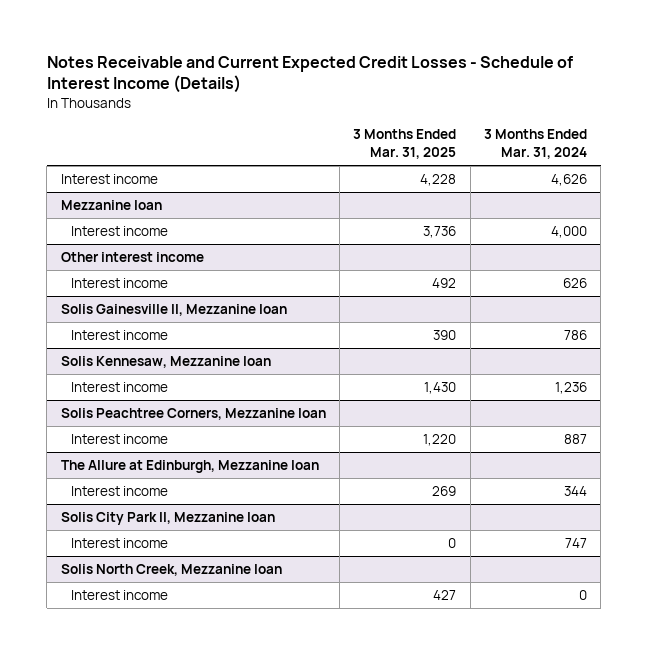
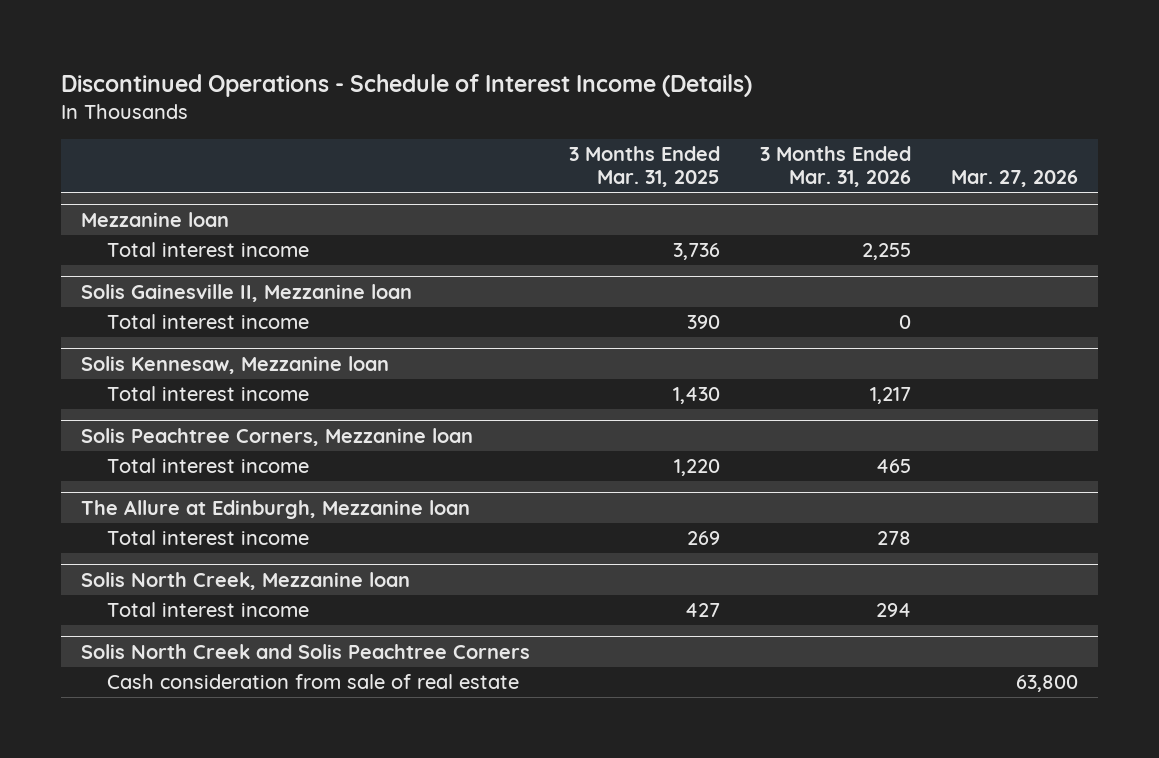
[46,55,573,94] Notes Receivable and Current Expected Credit Losses - Schedule of Interest Income (Details) -> [60,73,752,97] Discontinued Operations - Schedule of Interest Income (Details)
[483,129,587,160] 3 Months Ended Mar. 31, 2024 -> none
none -> [760,145,912,188] 3 Months Ended Mar. 31, 2026
none -> [950,170,1078,188] Mar. 27, 2026
[60,173,158,184] Interest income -> none
[60,251,204,262] Other interest income -> none
[71,277,169,288] Interest income -> none
[71,225,169,236] Interest income -> [107,242,310,258] Total interest income
[71,329,169,340] Interest income -> [107,314,310,330] Total interest income
[71,381,169,392] Interest income -> [107,386,310,402] Total interest income
[71,433,169,444] Interest income -> [107,458,310,474] Total interest income
[60,511,275,525] Solis City Park II, Mezzanine loan -> none
[71,537,169,548] Interest income -> none
[71,485,169,496] Interest income -> [107,530,310,546] Total interest income
[71,589,169,600] Interest income -> [107,602,310,618] Total interest income
none -> [80,643,530,659] Solis North Creek and Solis Peachtree Corners
none -> [107,674,520,690] Cash consideration from sale of real estate

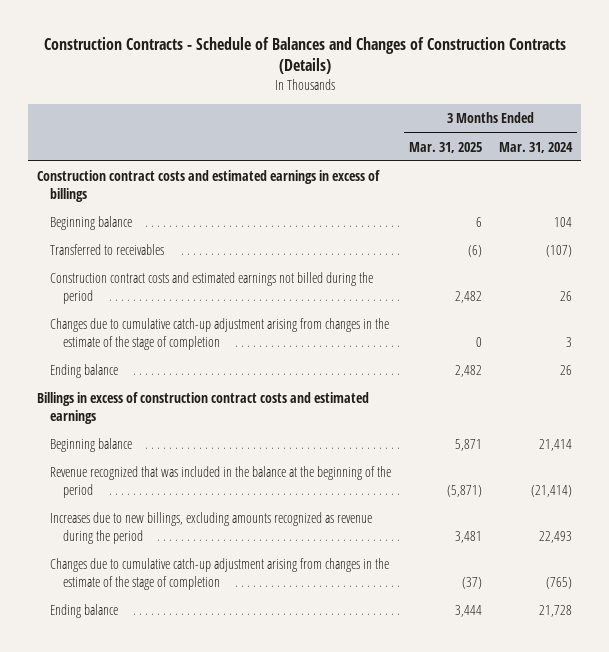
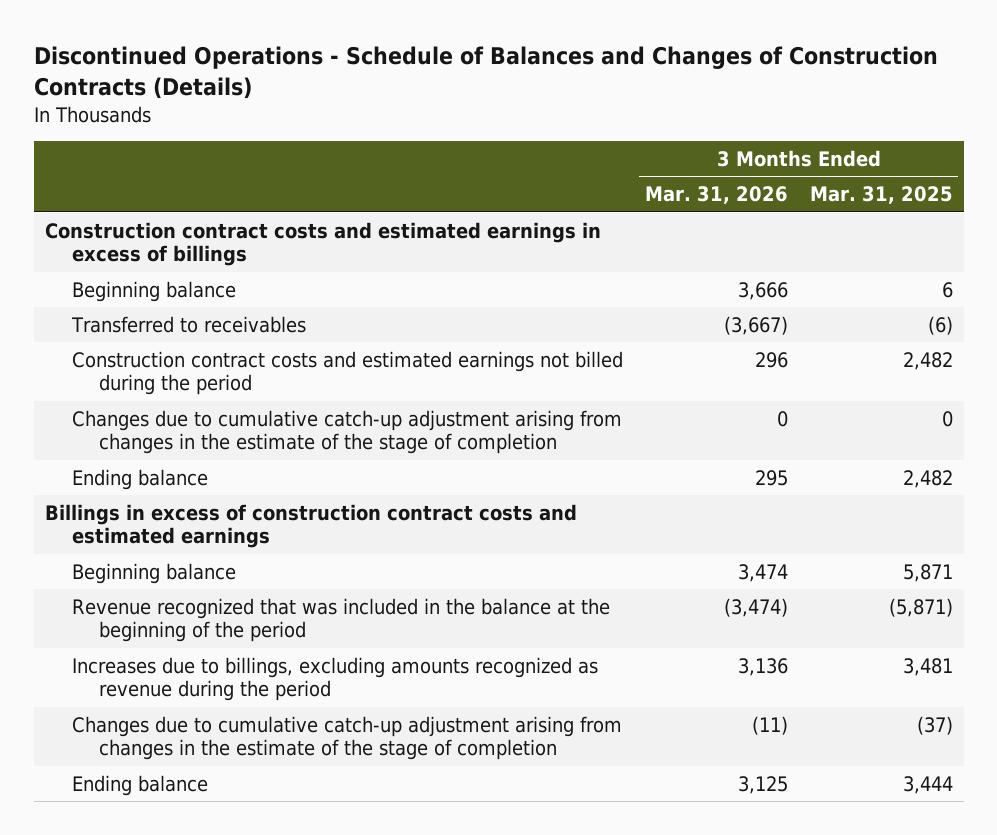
[43,36,566,75] Construction Contracts - Schedule of Balances and Changes of Construction Contracts (Details) -> [33,46,938,99] Discontinued Operations - Schedule of Balances and Changes of Construction Contracts (Details)
[499,141,574,153] Mar. 31, 2024 -> none
none -> [644,186,788,205] Mar. 31, 2026
[49,512,372,544] Increases due to new billings, excluding amounts recognized as revenue during the period -> [71,656,598,702] Increases due to billings, excluding amounts recognized as revenue during the period

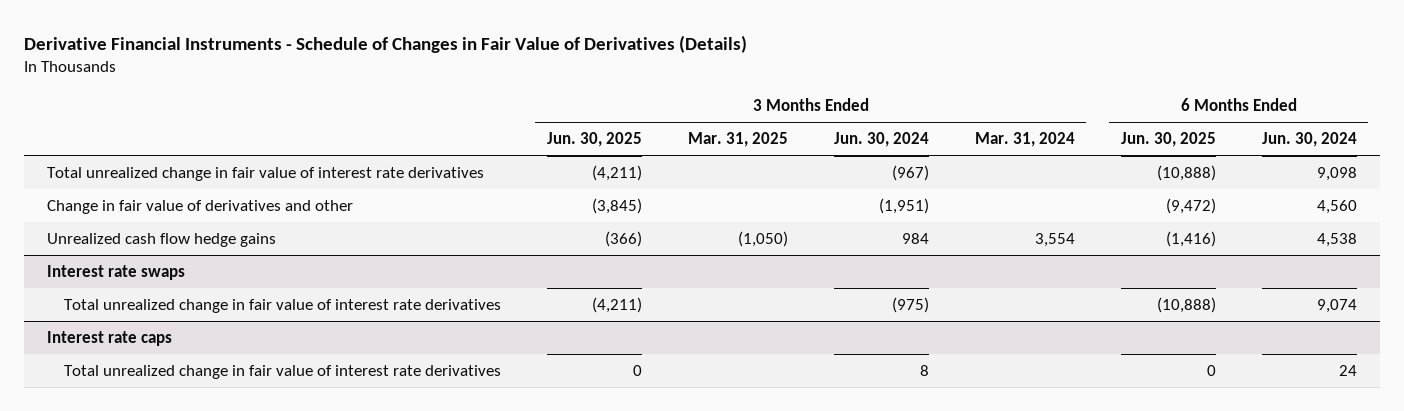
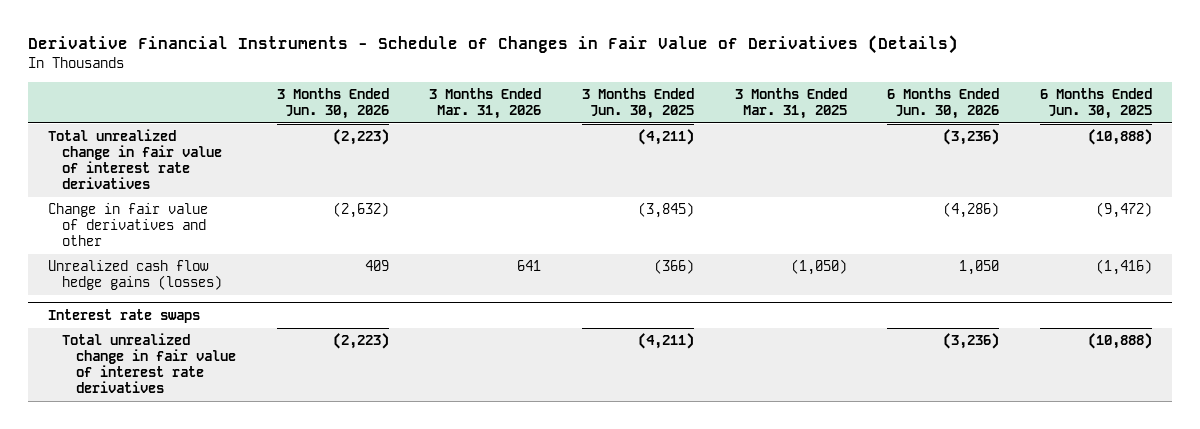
[833,132,929,148] Jun. 30, 2024 -> none
[974,132,1075,148] Mar. 31, 2024 -> none
[1261,132,1357,148] Jun. 30, 2024 -> none
none -> [276,88,389,120] 3 Months Ended Jun. 30, 2026
none -> [429,88,542,120] 3 Months Ended Mar. 31, 2026
none -> [887,88,1000,120] 6 Months Ended Jun. 30, 2026
[47,232,277,247] Unrealized cash flow hedge gains -> [48,260,223,291] Unrealized cash flow hedge gains (losses)
[47,330,173,346] Interest rate caps -> none
[63,364,501,379] Total unrealized change in fair value of interest rate derivatives -> none

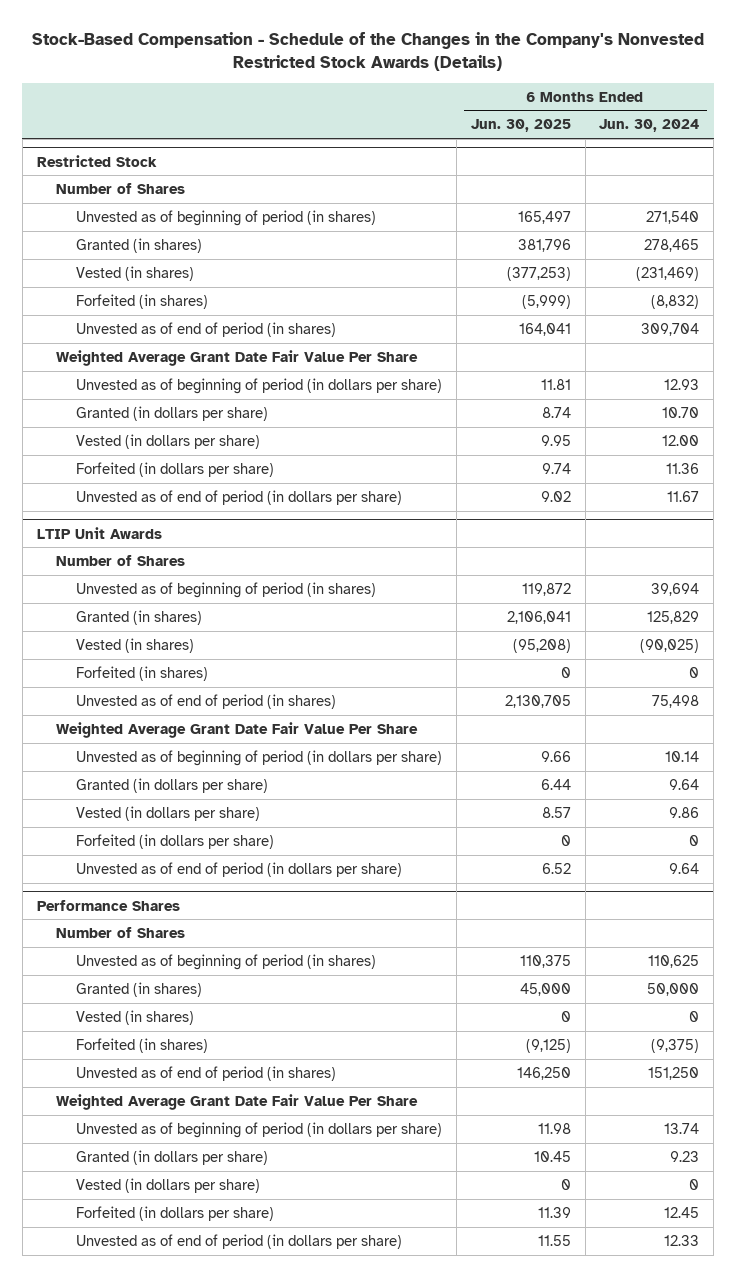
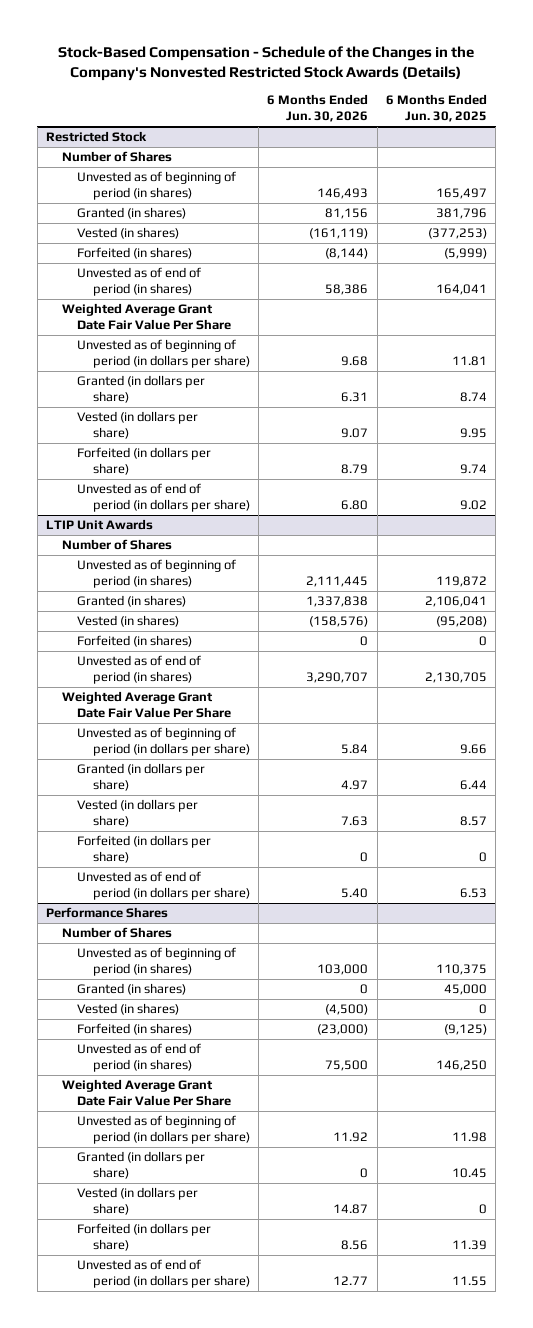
[599,119,700,133] Jun. 30, 2024 -> none
none -> [267,94,369,123] 6 Months Ended Jun. 30, 2026
[541,862,571,874] 6.52 -> [459,888,487,899] 6.53

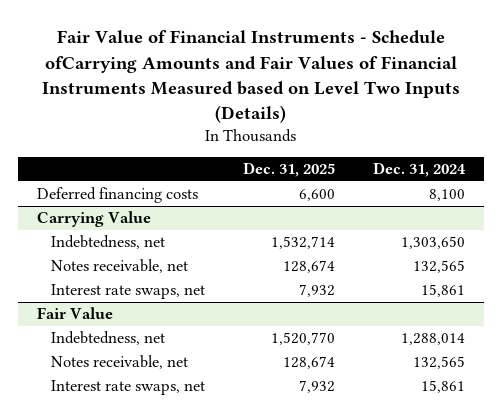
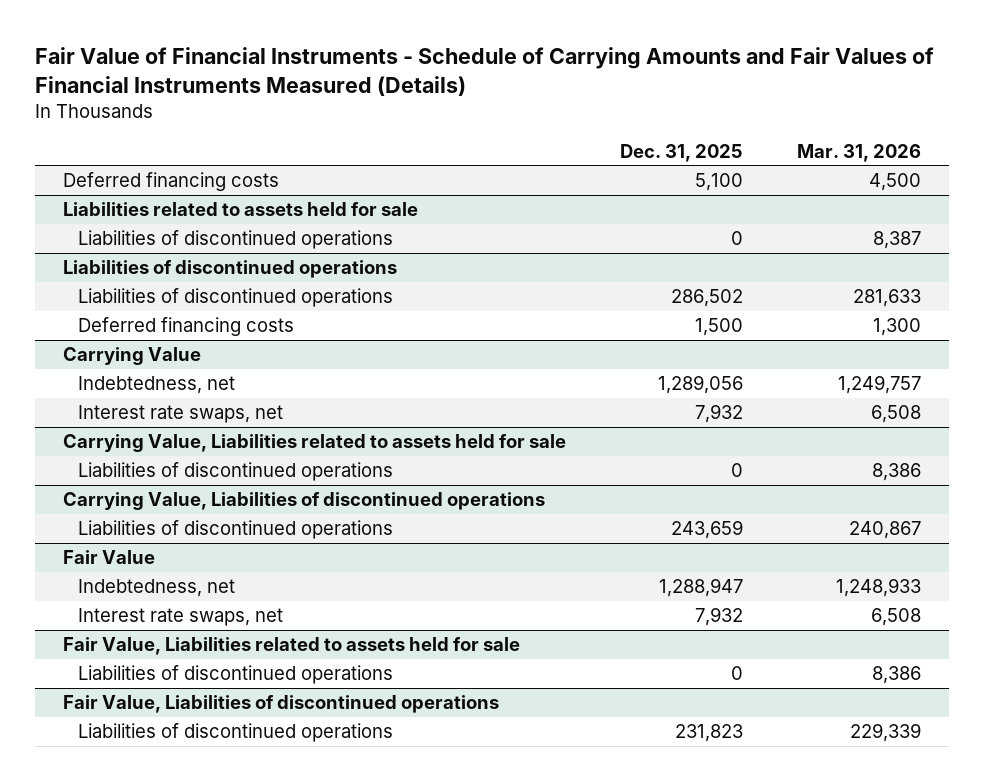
[41,30,460,124] Fair Value of Financial Instruments - Schedule ofCarrying Amounts and Fair Values of Financial Instruments Measured based on Level Two Inputs (Details) -> [35,47,935,96] Fair Value of Financial Instruments - Schedule of Carrying Amounts and Fair Values of Financial Instruments Measured (Details)
[372,162,466,178] Dec. 31, 2024 -> none
none -> [797,143,922,162] Mar. 31, 2026
[298,189,335,202] 6,600 -> [695,173,744,192] 5,100
none -> [62,202,418,217] Liabilities related to assets held for sale
none -> [78,230,394,250] Liabilities of discontinued operations
none -> [62,260,397,279] Liabilities of discontinued operations
none -> [78,288,394,308] Liabilities of discontinued operations
none -> [78,317,295,337] Deferred financing costs
[50,259,188,274] Notes receivable, net -> none
[270,236,335,250] 1,532,714 -> [658,375,744,395] 1,289,056
none -> [62,434,566,453] Carrying Value, Liabilities related to assets held for sale
none -> [78,462,394,482] Liabilities of discontinued operations
none -> [62,492,545,511] Carrying Value, Liabilities of discontinued operations
none -> [78,520,394,540] Liabilities of discontinued operations
[50,355,188,370] Notes receivable, net -> none
[270,332,335,346] 1,520,770 -> [659,578,744,598] 1,288,947
none -> [62,637,520,656] Fair Value, Liabilities related to assets held for sale
none -> [78,665,394,685] Liabilities of discontinued operations
none -> [62,695,499,714] Fair Value, Liabilities of discontinued operations
none -> [78,723,394,743] Liabilities of discontinued operations

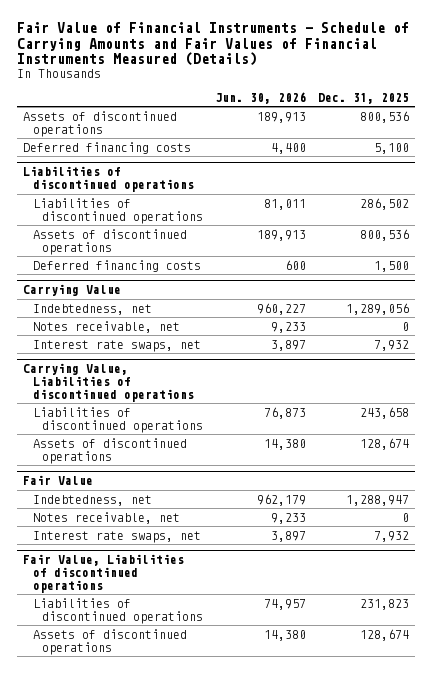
[797,143,922,162] Mar. 31, 2026 -> none
none -> [215,91,307,104] Jun. 30, 2026
none -> [23,110,178,137] Assets of discontinued operations
[62,202,418,217] Liabilities related to assets held for sale -> none
[78,230,394,250] Liabilities of discontinued operations -> none
none -> [32,228,187,255] Assets of discontinued operations
none -> [32,320,180,333] Notes receivable, net
[62,434,566,453] Carrying Value, Liabilities related to assets held for sale -> none
[78,462,394,482] Liabilities of discontinued operations -> none
[671,520,744,540] 243,659 -> [360,406,410,419] 243,658
none -> [32,437,187,464] Assets of discontinued operations
none -> [32,511,180,524] Notes receivable, net
[62,637,520,656] Fair Value, Liabilities related to assets held for sale -> none
[78,665,394,685] Liabilities of discontinued operations -> none
none -> [32,628,187,655] Assets of discontinued operations

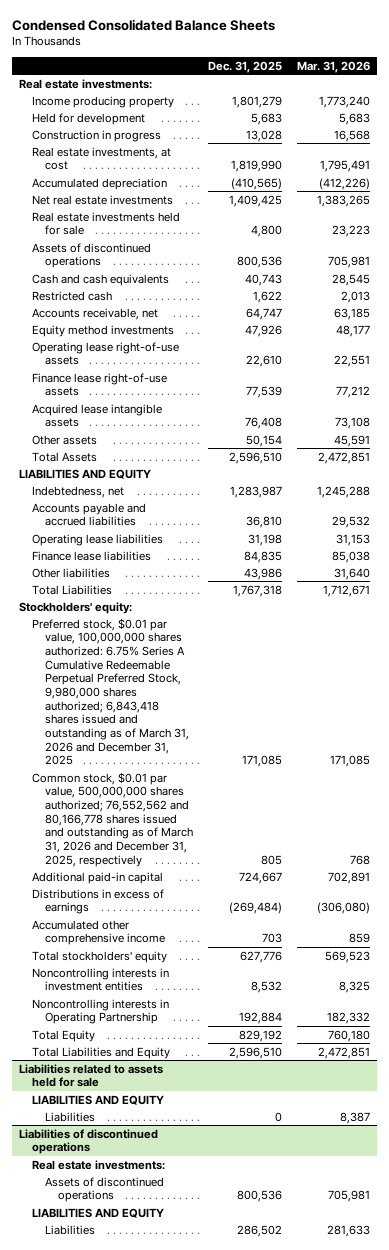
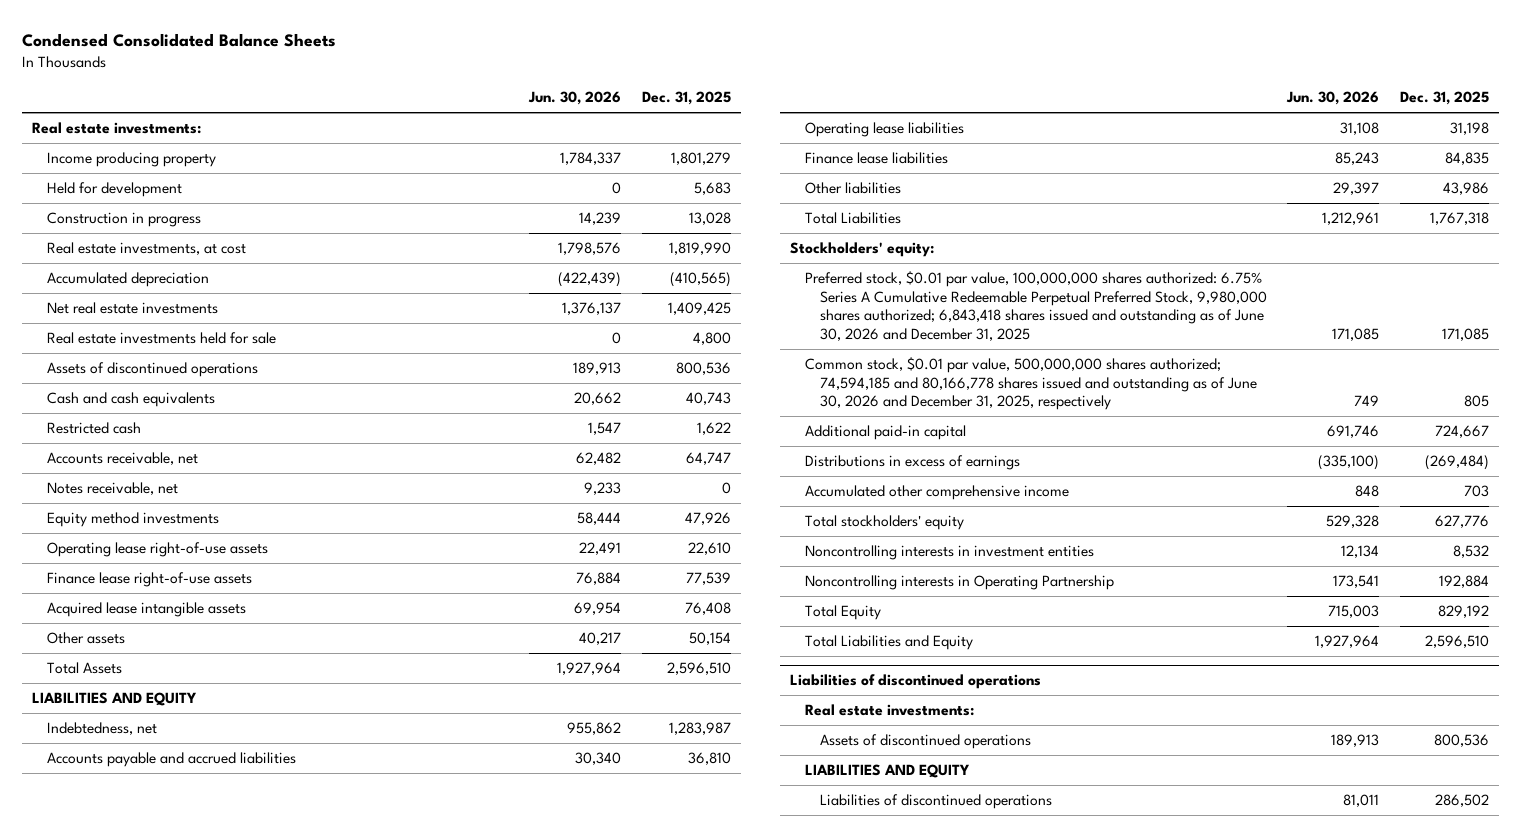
[296,60,370,73] Mar. 31, 2026 -> none
none -> [528,91,622,106] Jun. 30, 2026
none -> [47,482,179,496] Notes receivable, net
[32,617,189,766] Preferred stock, $0.01 par value, 100,000,000 shares authorized: 6.75% Series A Cumulative Redeemable Perpetual Preferred Stock, 9,980,000 shares authorized; 6,843,418 shares issued and outstanding as of March 31, 2026 and December 31, 2025 -> [804,271,1267,341] Preferred stock, $0.01 par value, 100,000,000 shares authorized: 6.75% Series A Cumulative Redeemable Perpetual Preferred Stock, 9,980,000 shares authorized; 6,843,418 shares issued and outstanding as of June 30, 2026 and December 31, 2025
[32,771,193,867] Common stock, $0.01 par value, 500,000,000 shares authorized; 76,552,562 and 80,166,778 shares issued and outstanding as of March 31, 2026 and December 31, 2025, respectively -> [804,357,1257,411] Common stock, $0.01 par value, 500,000,000 shares authorized; 74,594,185 and 80,166,778 shares issued and outstanding as of June 30, 2026 and December 31, 2025, respectively
[19,1063,164,1088] Liabilities related to assets held for sale -> none
[32,1094,165,1105] LIABILITIES AND EQUITY -> none
[44,1111,95,1122] Liabilities -> none
[44,1224,95,1235] Liabilities -> [819,794,1052,810] Liabilities of discontinued operations

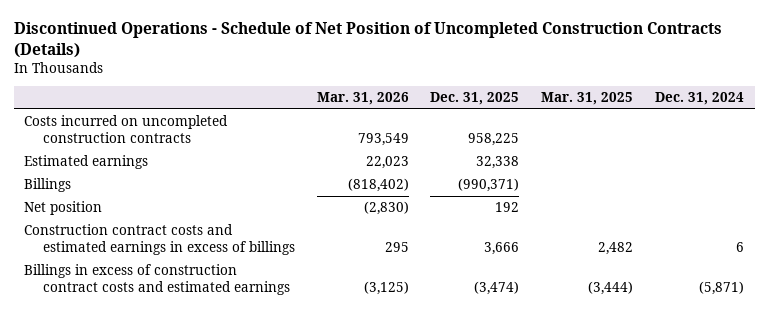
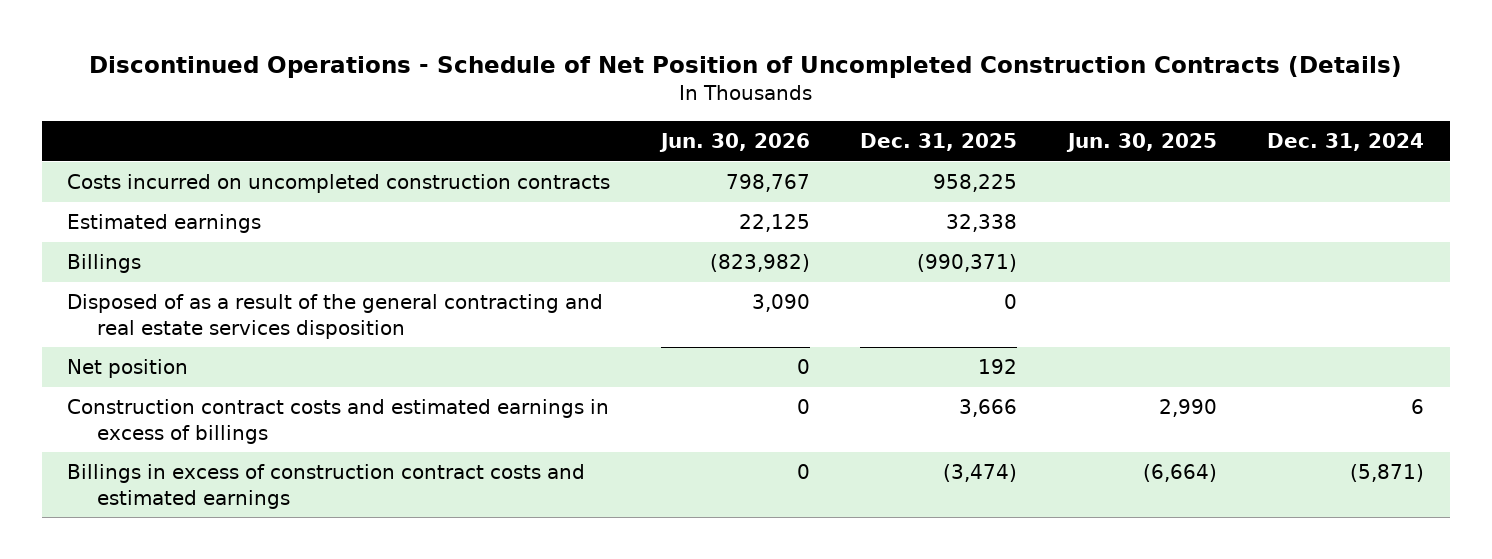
[316,92,409,106] Mar. 31, 2026 -> none
[541,92,634,106] Mar. 31, 2025 -> none
none -> [658,132,810,152] Jun. 30, 2026
none -> [1065,132,1217,152] Jun. 30, 2025
none -> [67,294,604,339] Disposed of as a result of the general contracting and real estate services disposition

